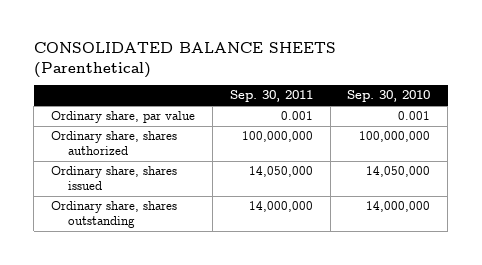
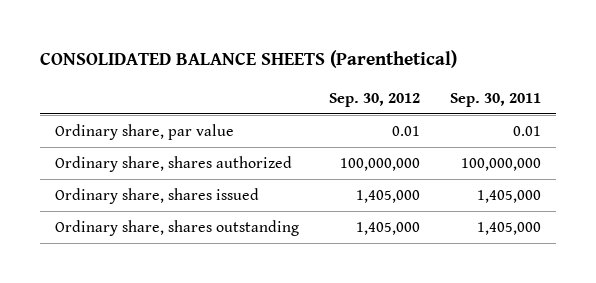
[347,90,431,103] Sep. 30, 2010 -> none
none -> [328,92,420,107] Sep. 30, 2012
[280,111,313,121] 0.001 -> [512,126,541,137] 0.01
[248,166,313,178] 14,050,000 -> [476,190,541,204] 1,405,000
[248,201,313,213] 14,000,000 -> [476,222,541,236] 1,405,000

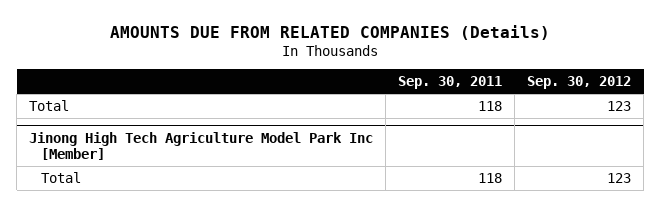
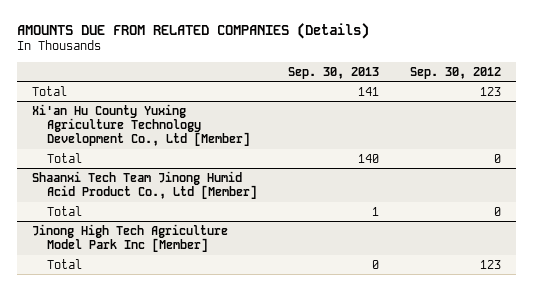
[398,76,503,90] Sep. 30, 2011 -> none
none -> [287,66,379,79] Sep. 30, 2013
none -> [32,103,250,147] Xi'an Hu County Yuxing Agriculture Technology Development Co., Ltd [Member]
none -> [46,152,82,163] Total
none -> [32,170,257,200] Shaanxi Tech Team Jinong Humid Acid Product Co., Ltd [Member]
none -> [46,205,82,216] Total

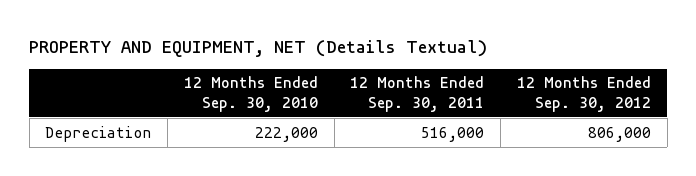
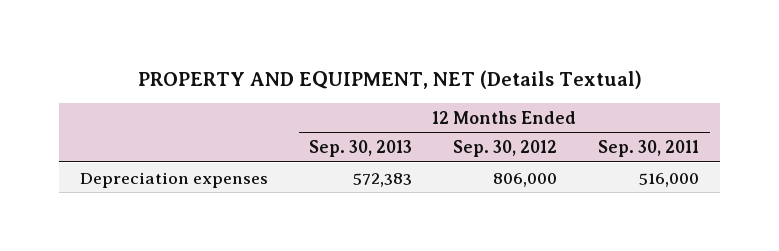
[183,76,318,112] 12 Months Ended Sep. 30, 2010 -> none
none -> [308,140,412,158] Sep. 30, 2013
[45,125,152,142] Depreciation -> [79,171,268,188] Depreciation expenses

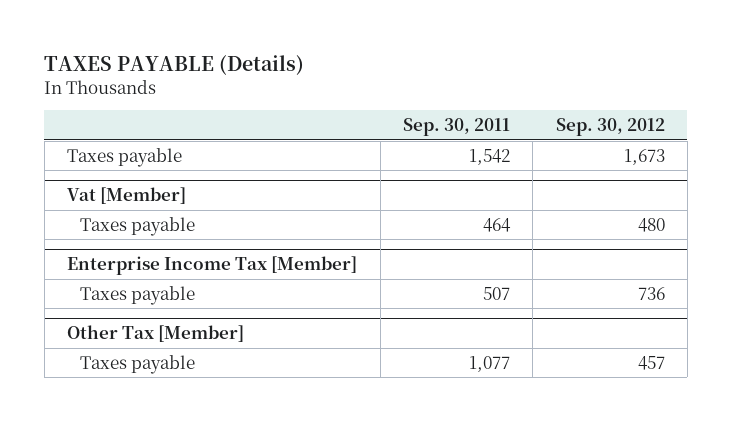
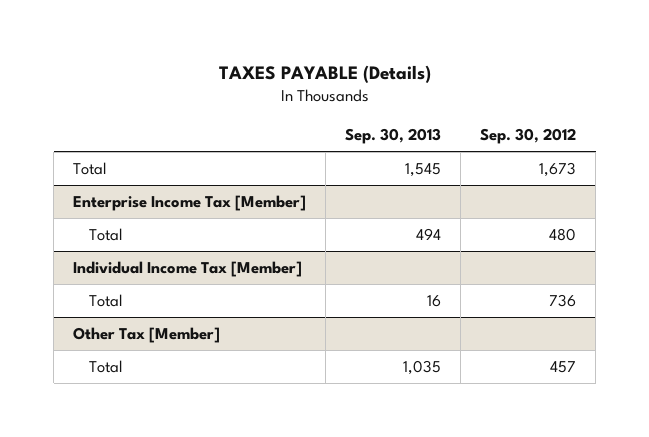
[402,118,510,137] Sep. 30, 2011 -> none
none -> [345,127,442,144] Sep. 30, 2013
[67,187,187,205] Vat [Member] -> none
[79,216,195,236] Taxes payable -> none
[67,147,183,167] Taxes payable -> [73,162,107,176] Total
none -> [89,228,123,242] Total
none -> [73,261,303,278] Individual Income Tax [Member]
[79,285,195,305] Taxes payable -> [89,294,123,308] Total
[79,354,195,374] Taxes payable -> [89,360,123,374] Total

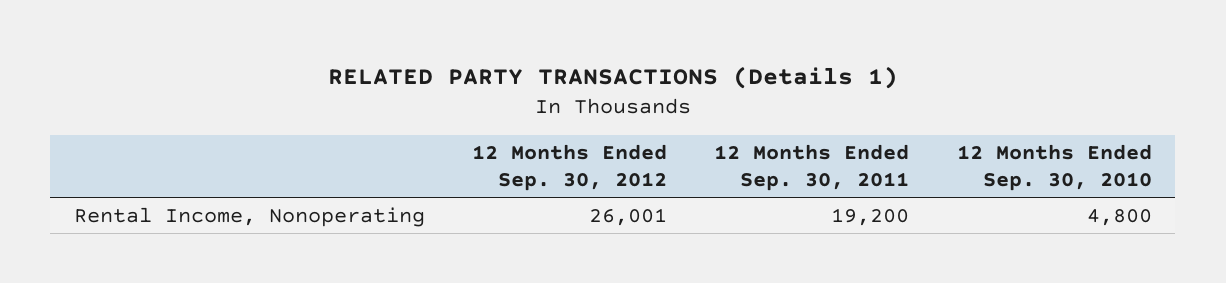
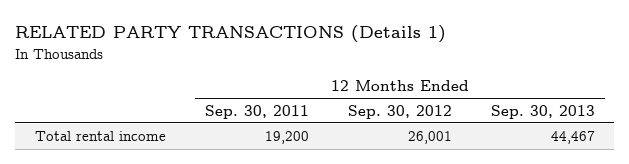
[956,144,1152,192] 12 Months Ended Sep. 30, 2010 -> none
none -> [490,104,595,119] Sep. 30, 2013
[73,206,425,227] Rental Income, Nonoperating -> [34,131,166,142] Total rental income

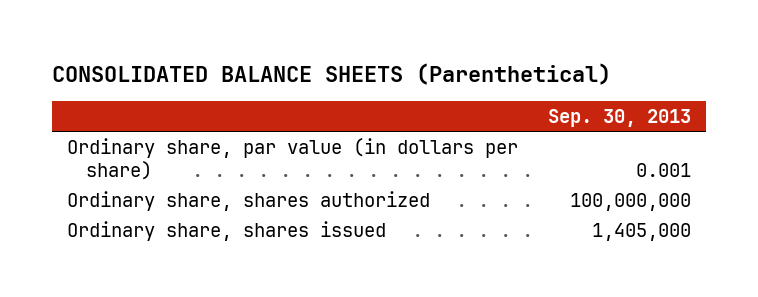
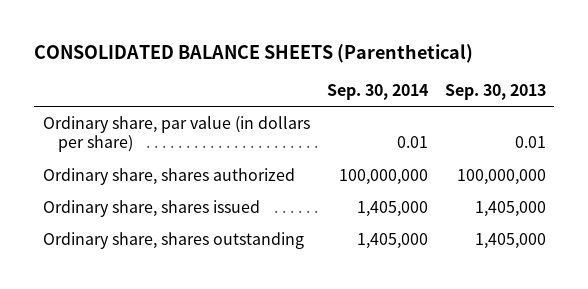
none -> [326,84,428,101] Sep. 30, 2014
[635,163,691,178] 0.001 -> [514,136,546,149] 0.01
none -> [42,231,304,249] Ordinary share, shares outstanding

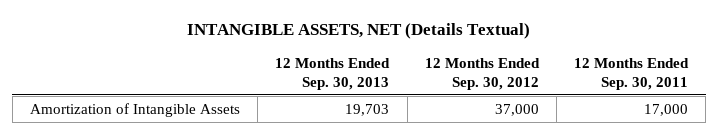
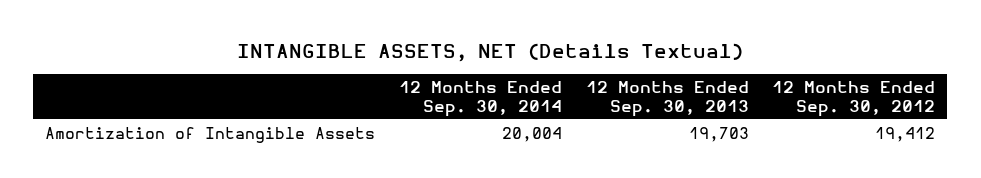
[573,58,689,90] 12 Months Ended Sep. 30, 2011 -> none
none -> [398,80,562,118] 12 Months Ended Sep. 30, 2014
[494,103,539,116] 37,000 -> [875,126,936,142] 19,412

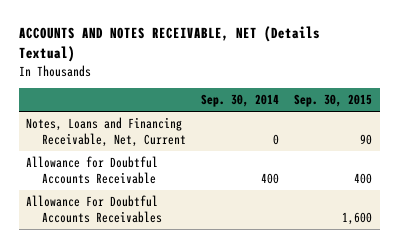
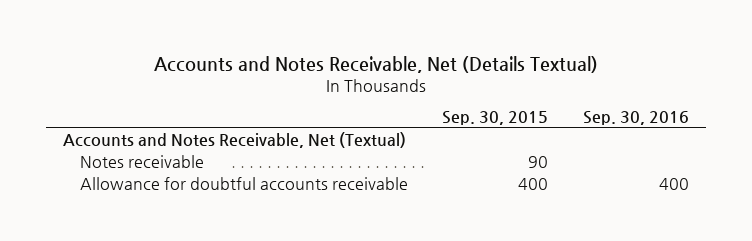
[18,26,320,63] ACCOUNTS AND NOTES RECEIVABLE, NET (Details Textual) -> [154,55,599,73] Accounts and Notes Receivable, Net (Details Textual)
[201,94,280,108] Sep. 30, 2014 -> none
none -> [582,111,689,126] Sep. 30, 2016
[26,194,163,224] Allowance For Doubtful Accounts Receivables -> none
none -> [63,132,407,149] Accounts and Notes Receivable, Net (Textual)
[26,116,187,148] Notes, Loans and Financing Receivable, Net, Current -> [79,155,204,169] Notes receivable
[26,155,159,185] Allowance for Doubtful Accounts Receivable -> [79,177,408,191] Allowance for doubtful accounts receivable

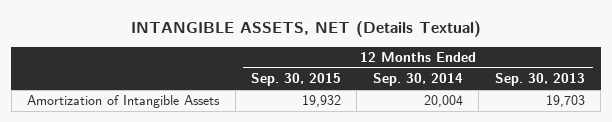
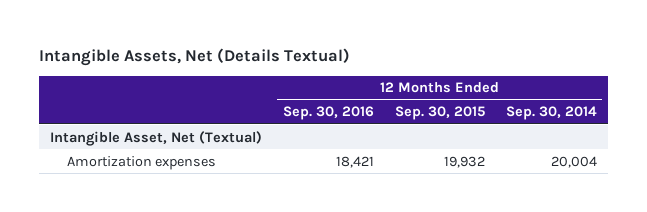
[130,20,481,37] INTANGIBLE ASSETS, NET (Details Textual) -> [38,48,350,67] Intangible Assets, Net (Details Textual)
[494,73,585,87] Sep. 30, 2013 -> none
none -> [282,106,374,121] Sep. 30, 2016
none -> [49,130,262,146] Intangible Asset, Net (Textual)
[27,95,221,109] Amortization of Intangible Assets -> [67,155,217,170] Amortization expenses

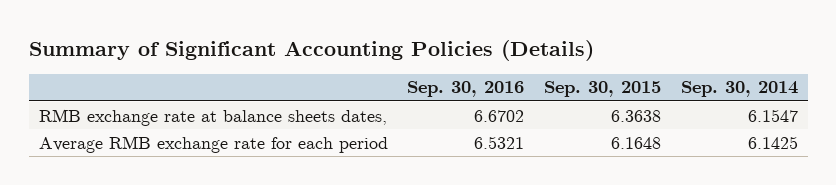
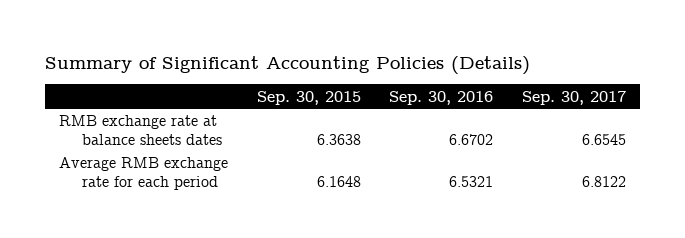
[680,81,798,98] Sep. 30, 2014 -> none
none -> [521,90,626,105] Sep. 30, 2017
[38,108,387,126] RMB exchange rate at balance sheets dates, -> [59,115,223,145] RMB exchange rate at balance sheets dates

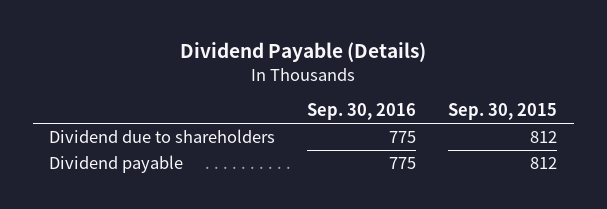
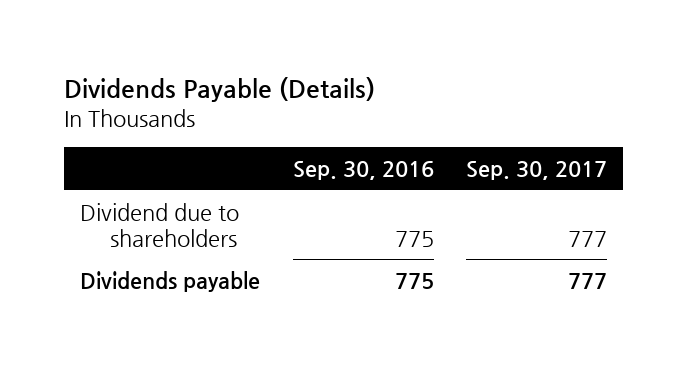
[180,42,427,63] Dividend Payable (Details) -> [64,77,376,103] Dividends Payable (Details)
[448,103,558,121] Sep. 30, 2015 -> none
none -> [465,161,607,181] Sep. 30, 2017
[49,155,184,174] Dividend payable -> [80,270,261,292] Dividends payable

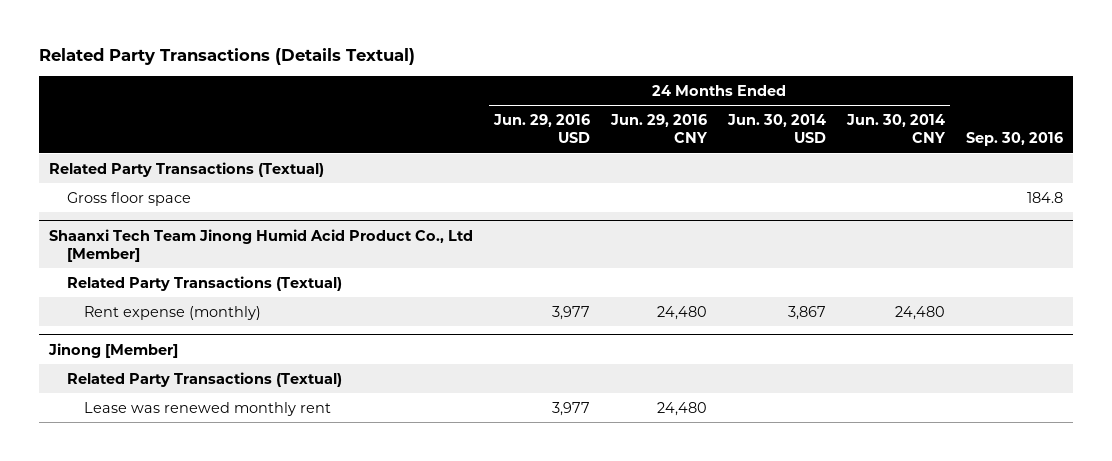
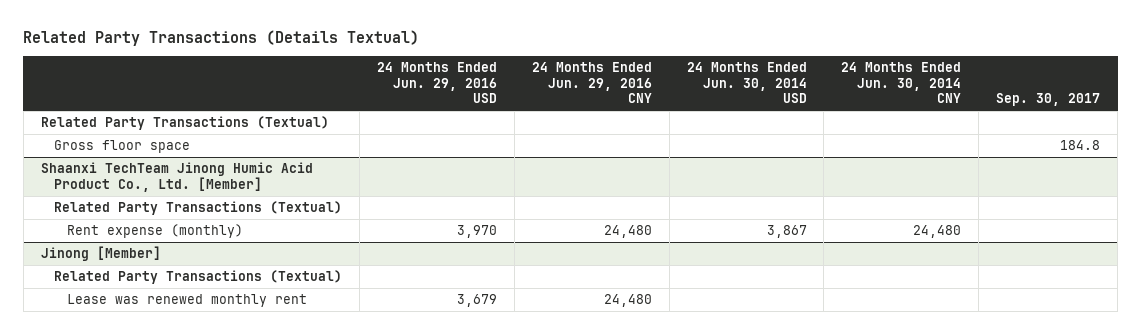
[965,131,1063,146] Sep. 30, 2016 -> none
none -> [996,93,1101,107] Sep. 30, 2017
[49,228,474,262] Shaanxi Tech Team Jinong Humid Acid Product Co., Ltd [Member] -> [40,162,313,192] Shaanxi TechTeam Jinong Humic Acid Product Co., Ltd. [Member]
[552,305,591,320] 3,977 -> [456,225,497,239] 3,970
[552,401,591,416] 3,977 -> [456,294,497,308] 3,679

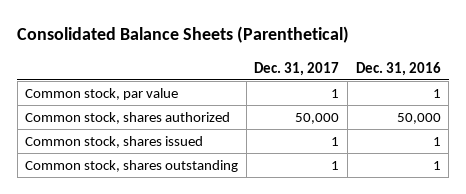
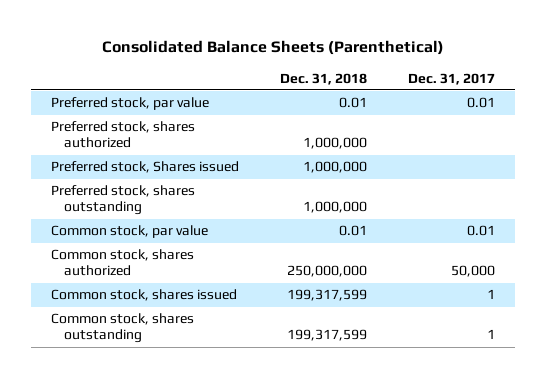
[355,61,441,76] Dec. 31, 2016 -> none
none -> [279,72,367,85] Dec. 31, 2018
none -> [51,97,210,111] Preferred stock, par value
none -> [51,121,196,149] Preferred stock, shares authorized
none -> [51,161,240,174] Preferred stock, Shares issued
none -> [51,185,196,216] Preferred stock, shares outstanding
[331,89,340,99] 1 -> [466,225,495,237] 0.01

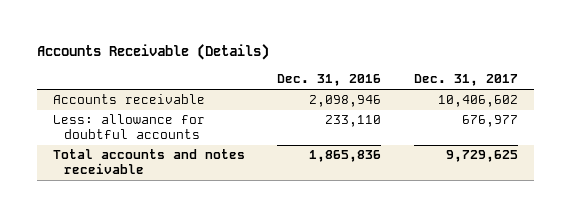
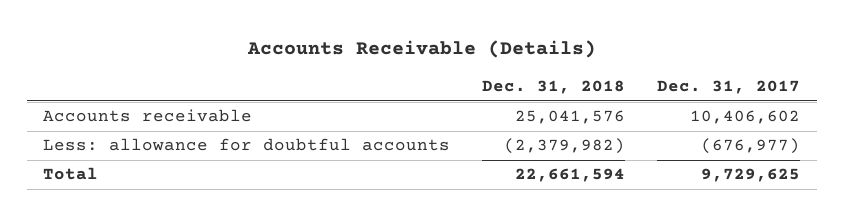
[277,74,382,87] Dec. 31, 2016 -> none
none -> [482,80,626,95] Dec. 31, 2018
[461,115,518,128] 676,977 -> [701,138,801,155] (676,977)
[53,149,246,174] Total accounts and notes receivable -> [43,167,99,181] Total

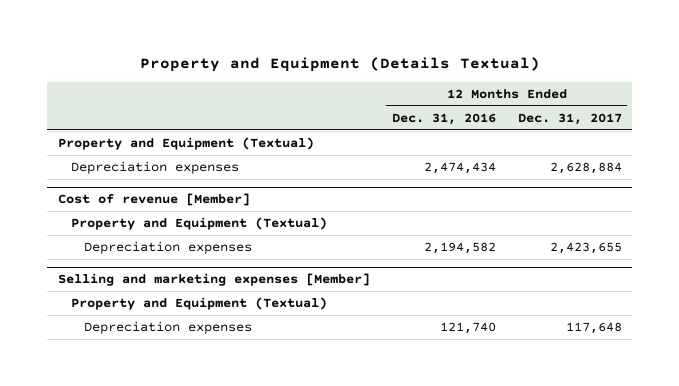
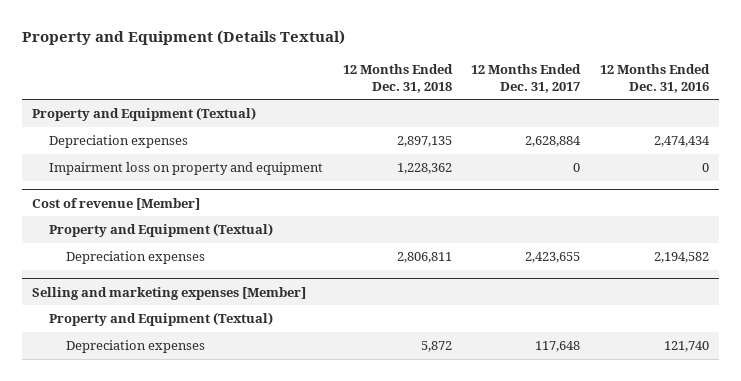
none -> [342,63,453,93] 12 Months Ended Dec. 31, 2018
none -> [48,162,323,176] Impairment loss on property and equipment

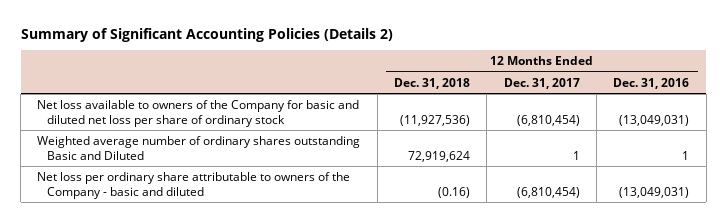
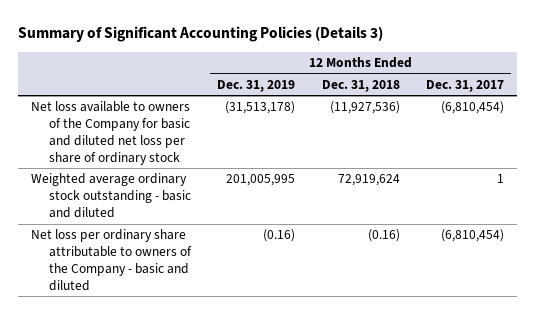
[20,27,393,42] Summary of Significant Accounting Policies (Details 2) -> [17,26,383,43] Summary of Significant Accounting Policies (Details 3)
[613,77,690,89] Dec. 31, 2016 -> none
none -> [217,79,296,92] Dec. 31, 2019
[37,135,361,160] Weighted average number of ordinary shares outstanding Basic and Diluted -> [30,173,191,219] Weighted average ordinary stock outstanding - basic and diluted

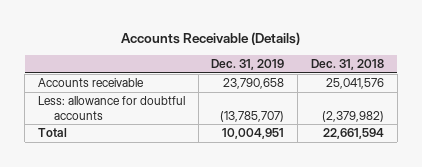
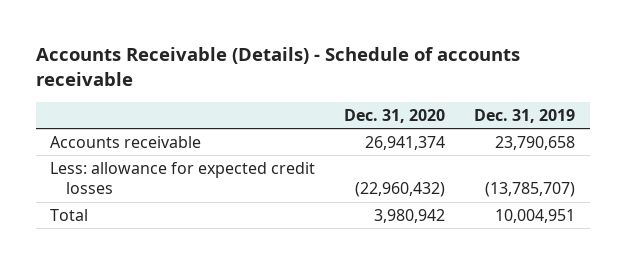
[120,32,300,46] Accounts Receivable (Details) -> [35,46,520,86] Accounts Receivable (Details) - Schedule of accounts receivable
[311,59,385,71] Dec. 31, 2018 -> none
none -> [344,108,446,123] Dec. 31, 2020
[37,96,185,120] Less: allowance for doubtful accounts -> [50,161,316,195] Less: allowance for expected credit losses

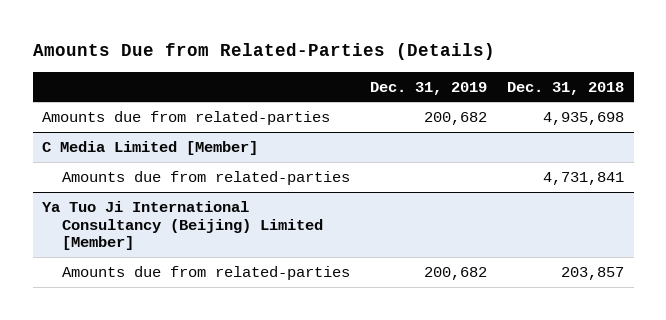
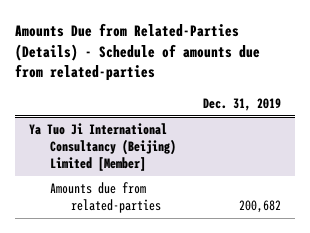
[32,43,495,61] Amounts Due from Related-Parties (Details) -> [15,23,261,82] Amounts Due from Related-Parties (Details) - Schedule of amounts due from related-parties
[506,81,624,95] Dec. 31, 2018 -> none
[42,110,331,125] Amounts due from related-parties -> none
[42,140,259,155] C Media Limited [Member] -> none
[62,170,351,185] Amounts due from related-parties -> none

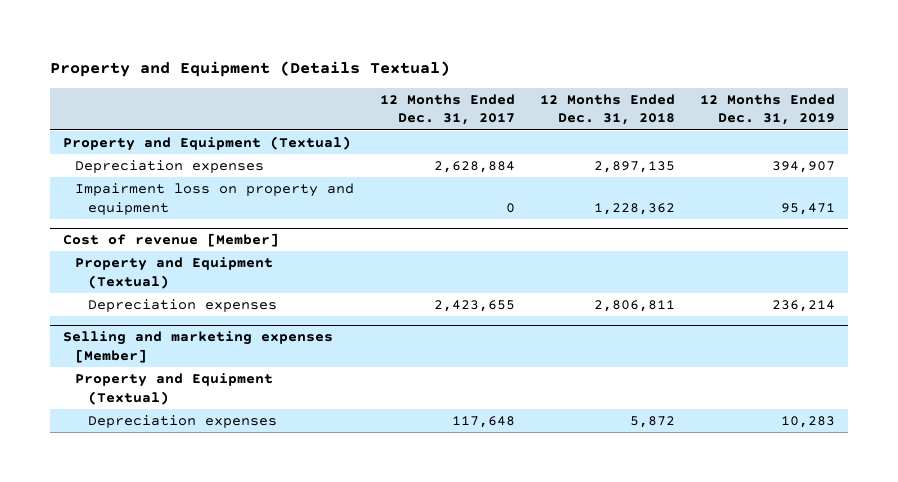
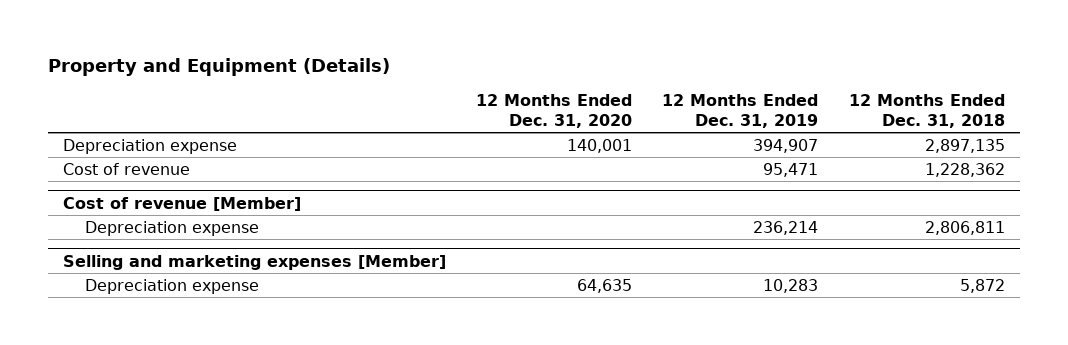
[50,61,451,78] Property and Equipment (Details Textual) -> [47,58,390,77] Property and Equipment (Details)
[379,93,515,126] 12 Months Ended Dec. 31, 2017 -> none
none -> [476,93,633,128] 12 Months Ended Dec. 31, 2020
[62,135,351,151] Property and Equipment (Textual) -> none
[75,159,265,173] Depreciation expenses -> [62,138,237,154] Depreciation expense
[75,182,355,215] Impairment loss on property and equipment -> [62,162,190,175] Cost of revenue
[75,256,274,289] Property and Equipment (Textual) -> none
[88,298,278,312] Depreciation expenses -> [84,220,259,236] Depreciation expense
[75,372,274,405] Property and Equipment (Textual) -> none
[88,414,278,428] Depreciation expenses -> [84,278,259,294] Depreciation expense

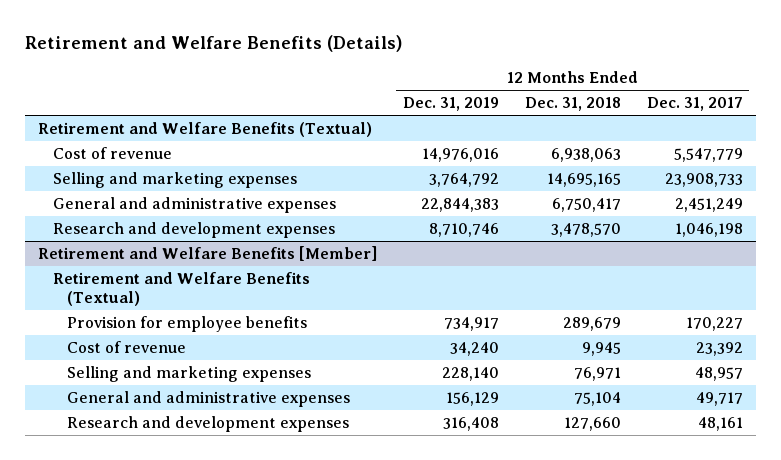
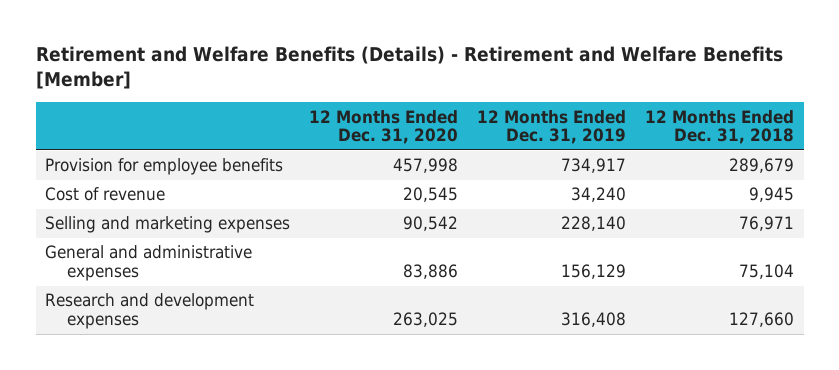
[24,35,402,53] Retirement and Welfare Benefits (Details) -> [35,45,783,90] Retirement and Welfare Benefits (Details) - Retirement and Welfare Benefits [Member]
[646,97,743,112] Dec. 31, 2017 -> none
none -> [309,109,459,145] 12 Months Ended Dec. 31, 2020
[37,121,372,137] Retirement and Welfare Benefits (Textual) -> none
[52,146,172,159] Cost of revenue -> none
[52,171,297,188] Selling and marketing expenses -> none
[52,196,336,213] General and administrative expenses -> none
[52,221,335,238] Research and development expenses -> none
[37,245,377,261] Retirement and Welfare Benefits [Member] -> none
[52,271,310,307] Retirement and Welfare Benefits (Textual) -> none

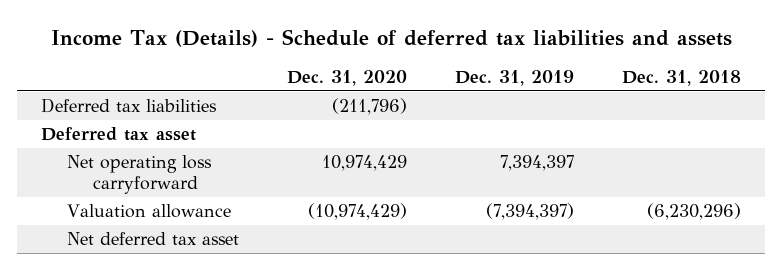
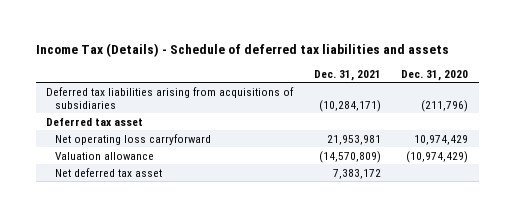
[455,70,575,87] Dec. 31, 2019 -> none
[622,70,742,87] Dec. 31, 2018 -> none
none -> [313,69,381,81] Dec. 31, 2021
[40,98,217,114] Deferred tax liabilities -> [45,86,294,109] Deferred tax liabilities arising from acquisitions of subsidiaries

